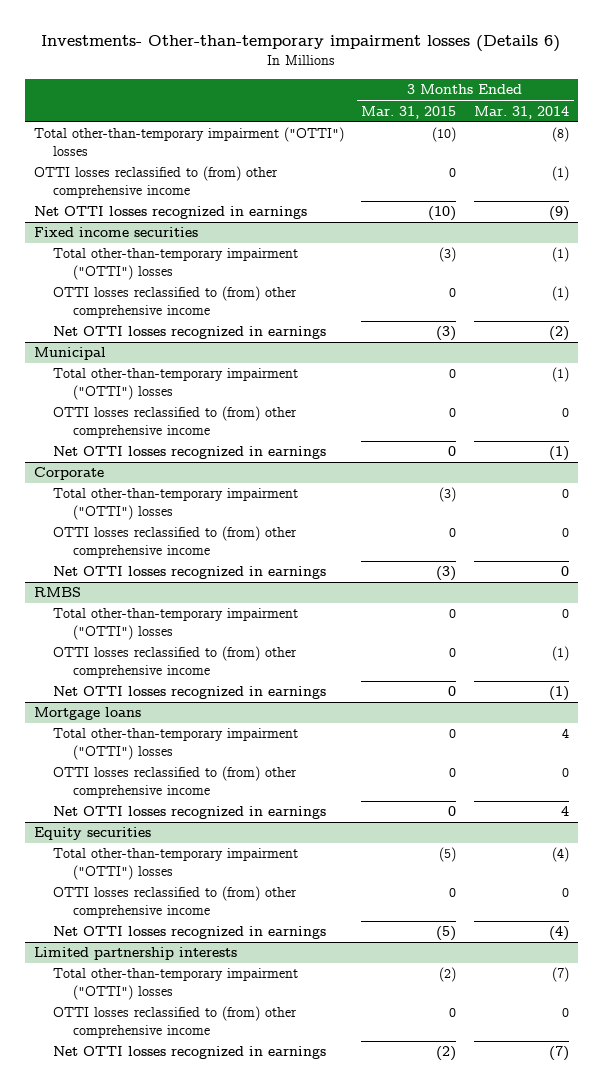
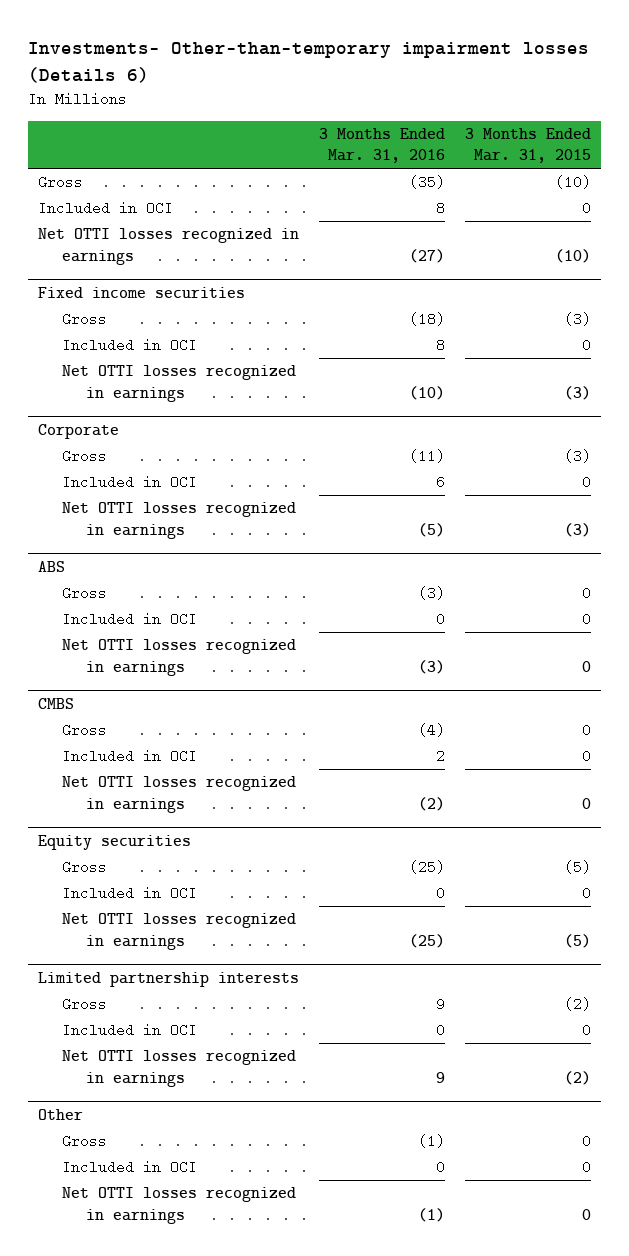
[474,105,570,119] Mar. 31, 2014 -> none
none -> [319,127,446,164] 3 Months Ended Mar. 31, 2016
[33,127,344,156] Total other-than-temporary impairment ("OTTI") losses -> [37,175,83,190] Gross
[33,166,278,198] OTTI losses reclassified to (from) other comprehensive income -> [37,201,173,216] Included in OCI
[53,248,299,280] Total other-than-temporary impairment ("OTTI") losses -> [62,312,108,327] Gross
[53,286,298,318] OTTI losses reclassified to (from) other comprehensive income -> [62,338,198,353] Included in OCI
[33,347,106,361] Municipal -> none
[53,368,299,400] Total other-than-temporary impairment ("OTTI") losses -> none
[53,406,298,438] OTTI losses reclassified to (from) other comprehensive income -> none
[53,446,327,460] Net OTTI losses recognized in earnings -> none
[53,488,299,520] Total other-than-temporary impairment ("OTTI") losses -> [62,449,108,464] Gross
[53,526,298,558] OTTI losses reclassified to (from) other comprehensive income -> [62,475,198,490] Included in OCI
[33,587,81,598] RMBS -> none
none -> [37,561,65,573] ABS
[53,608,299,640] Total other-than-temporary impairment ("OTTI") losses -> [62,586,108,601] Gross
[53,646,298,678] OTTI losses reclassified to (from) other comprehensive income -> [62,612,198,627] Included in OCI
[33,707,141,721] Mortgage loans -> none
none -> [37,698,74,710] CMBS
[53,728,299,760] Total other-than-temporary impairment ("OTTI") losses -> [62,723,108,738] Gross
[53,766,298,798] OTTI losses reclassified to (from) other comprehensive income -> [62,749,198,764] Included in OCI
[53,848,299,880] Total other-than-temporary impairment ("OTTI") losses -> [62,860,108,875] Gross
[53,886,298,918] OTTI losses reclassified to (from) other comprehensive income -> [62,886,198,901] Included in OCI
[53,968,299,1000] Total other-than-temporary impairment ("OTTI") losses -> [62,997,108,1012] Gross
[53,1006,298,1038] OTTI losses reclassified to (from) other comprehensive income -> [62,1023,198,1038] Included in OCI
none -> [37,1109,83,1121] Other
none -> [62,1134,108,1149] Gross
none -> [62,1160,198,1175] Included in OCI
none -> [62,1187,297,1224] Net OTTI losses recognized in earnings

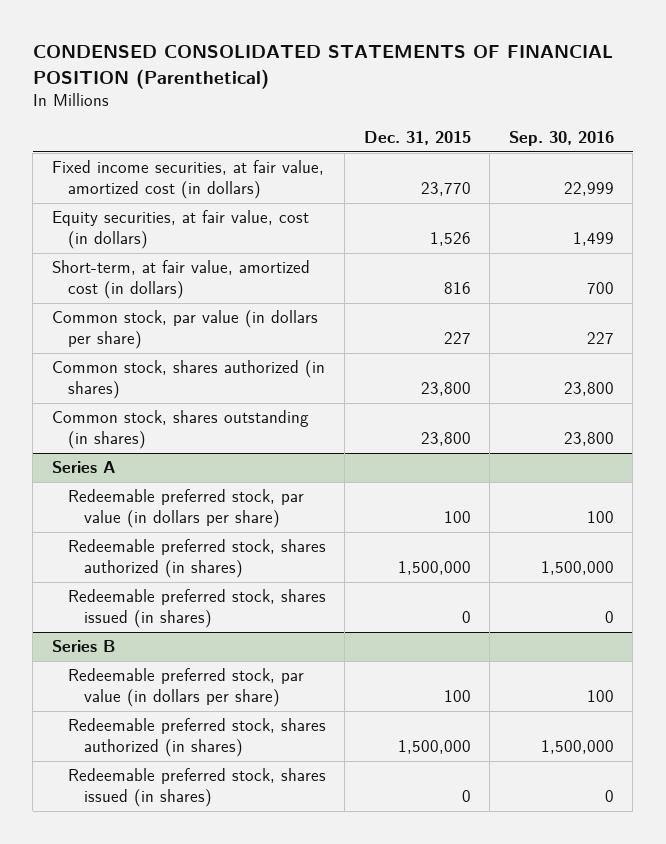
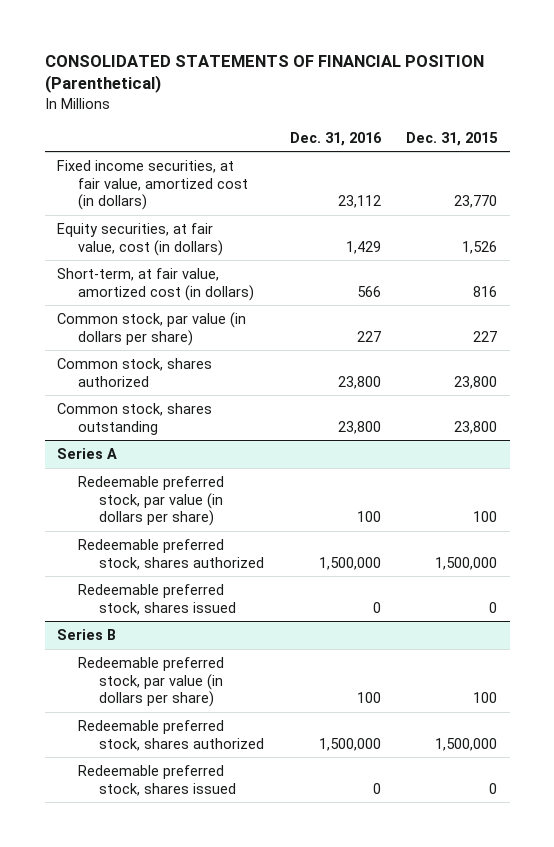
[32,45,613,89] CONDENSED CONSOLIDATED STATEMENTS OF FINANCIAL POSITION (Parenthetical) -> [44,55,484,94] CONSOLIDATED STATEMENTS OF FINANCIAL POSITION (Parenthetical)
[508,130,614,146] Sep. 30, 2016 -> none
none -> [289,131,382,146] Dec. 31, 2016
[51,360,325,400] Common stock, shares authorized (in shares) -> [57,358,213,387] Common stock, shares authorized
[51,410,309,450] Common stock, shares outstanding (in shares) -> [57,403,213,435] Common stock, shares outstanding
[67,539,326,579] Redeemable preferred stock, shares authorized (in shares) -> [78,539,265,570] Redeemable preferred stock, shares authorized
[67,589,326,629] Redeemable preferred stock, shares issued (in shares) -> [78,584,237,615] Redeemable preferred stock, shares issued
[67,718,326,758] Redeemable preferred stock, shares authorized (in shares) -> [78,720,265,751] Redeemable preferred stock, shares authorized
[67,768,326,808] Redeemable preferred stock, shares issued (in shares) -> [78,765,237,796] Redeemable preferred stock, shares issued

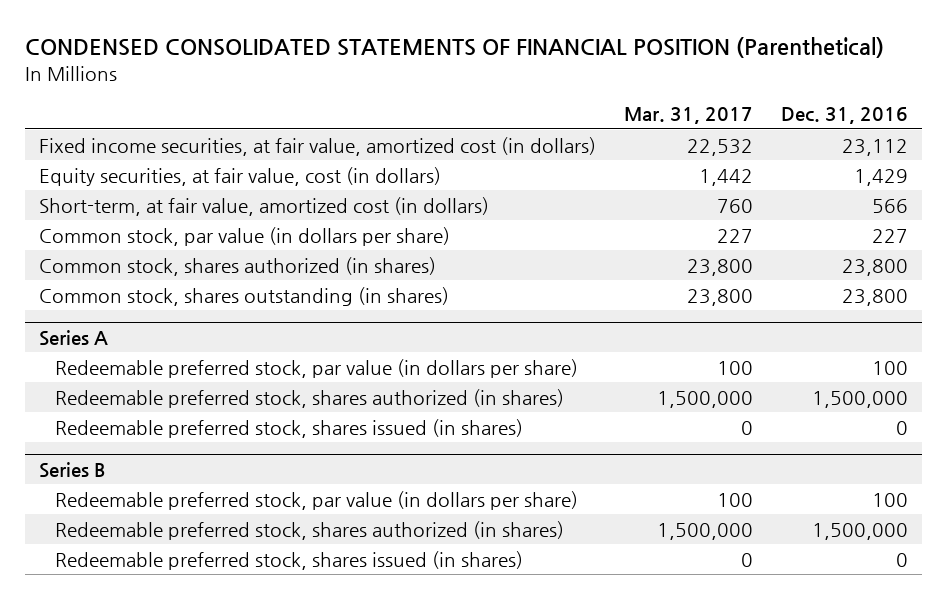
[44,55,484,94] CONSOLIDATED STATEMENTS OF FINANCIAL POSITION (Parenthetical) -> [25,37,885,59] CONDENSED CONSOLIDATED STATEMENTS OF FINANCIAL POSITION (Parenthetical)
[406,131,499,146] Dec. 31, 2015 -> none
none -> [623,106,753,124] Mar. 31, 2017
[57,358,213,387] Common stock, shares authorized -> [39,256,437,276] Common stock, shares authorized (in shares)
[57,403,213,435] Common stock, shares outstanding -> [39,286,450,306] Common stock, shares outstanding (in shares)
[78,539,265,570] Redeemable preferred stock, shares authorized -> [55,388,565,408] Redeemable preferred stock, shares authorized (in shares)
[78,584,237,615] Redeemable preferred stock, shares issued -> [55,418,524,438] Redeemable preferred stock, shares issued (in shares)
[78,720,265,751] Redeemable preferred stock, shares authorized -> [55,520,565,540] Redeemable preferred stock, shares authorized (in shares)
[78,765,237,796] Redeemable preferred stock, shares issued -> [55,550,524,570] Redeemable preferred stock, shares issued (in shares)

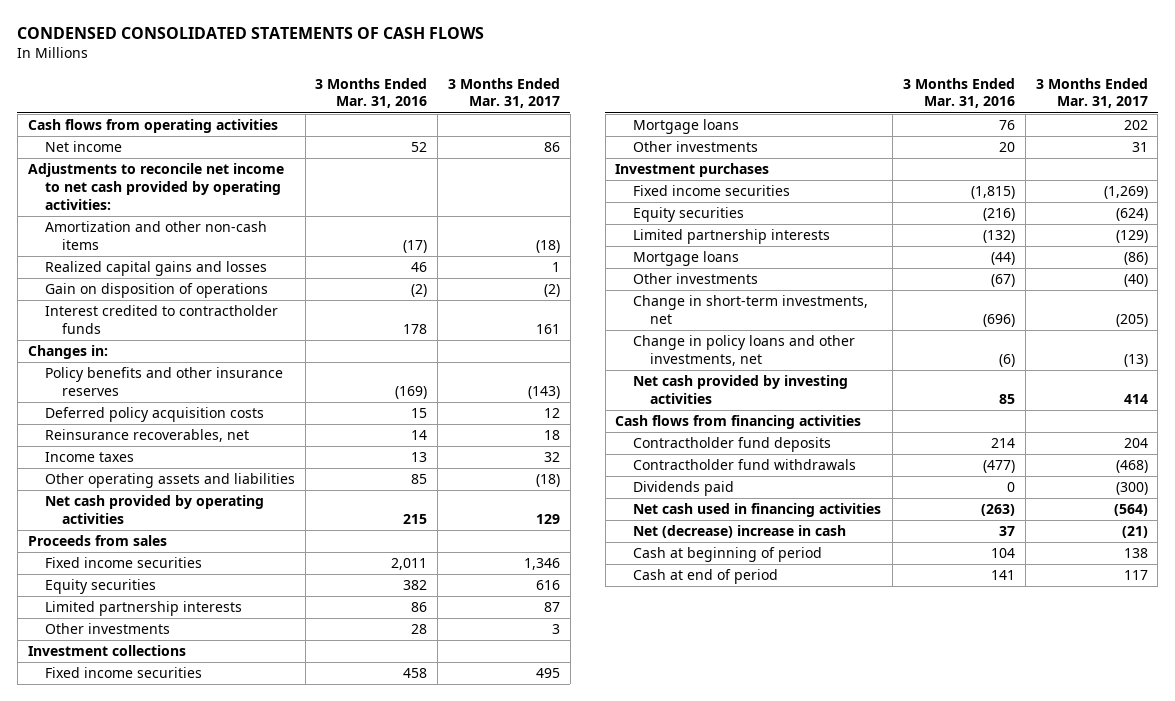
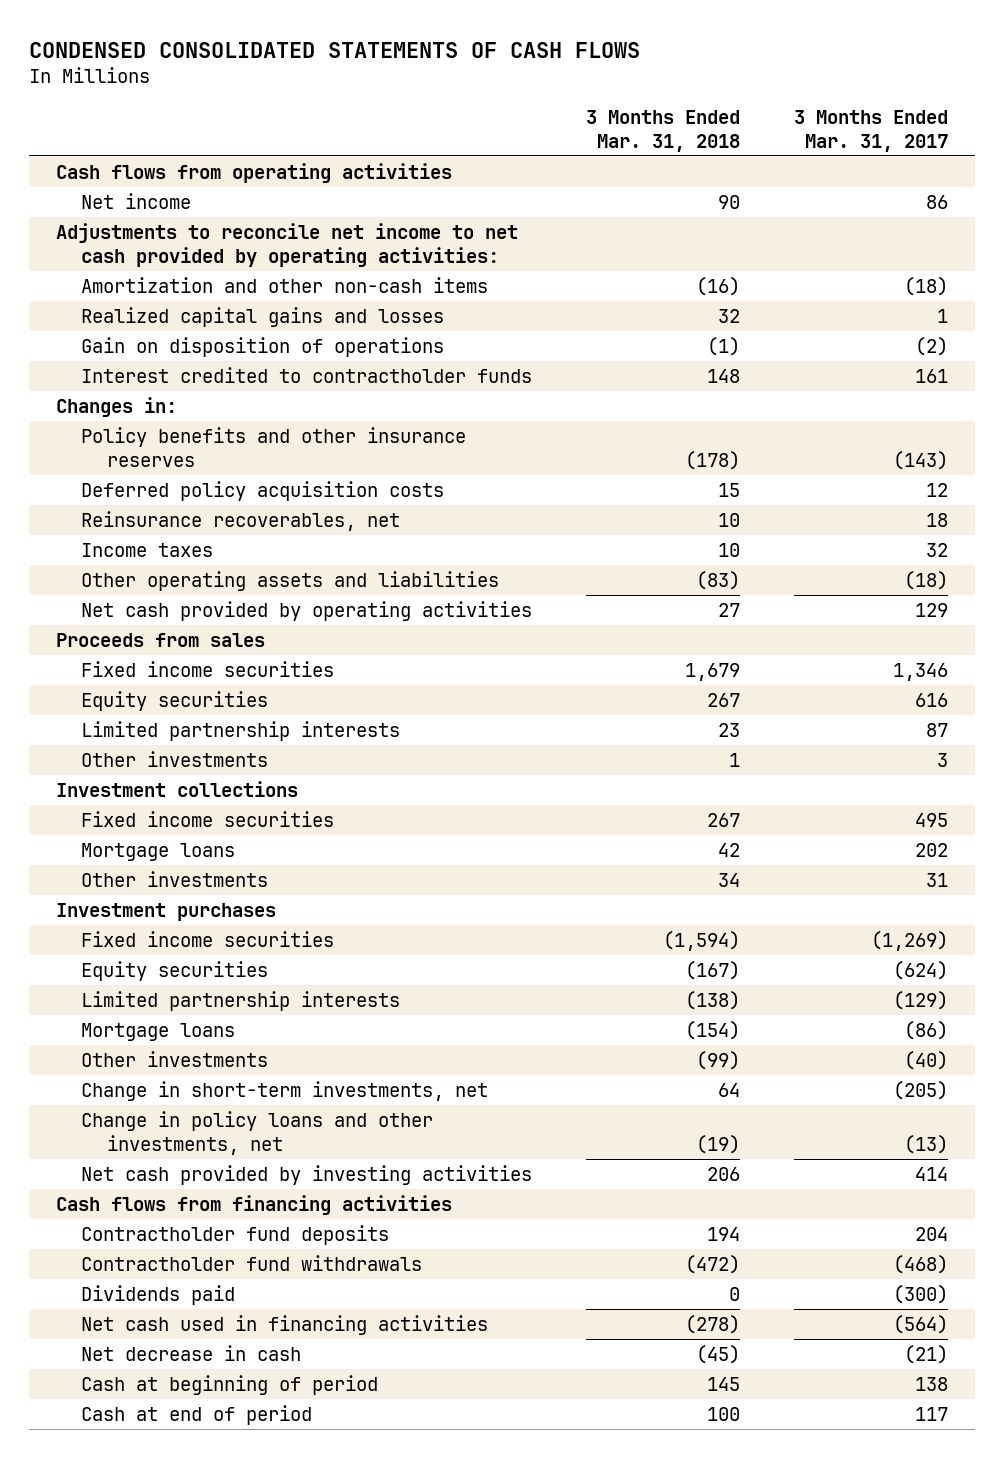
[315,77,428,109] 3 Months Ended Mar. 31, 2016 -> none
none -> [586,109,741,152] 3 Months Ended Mar. 31, 2018
[632,525,846,539] Net (decrease) increase in cash -> [81,1344,302,1361] Net decrease in cash

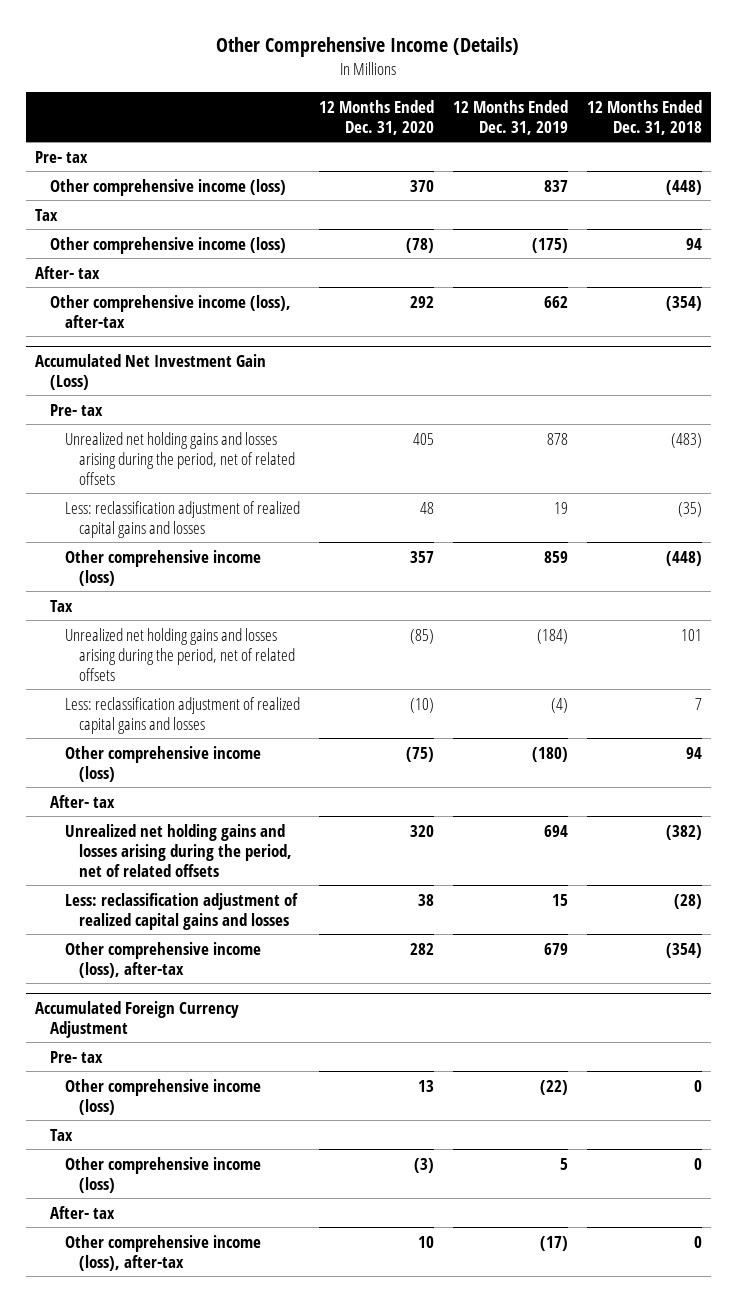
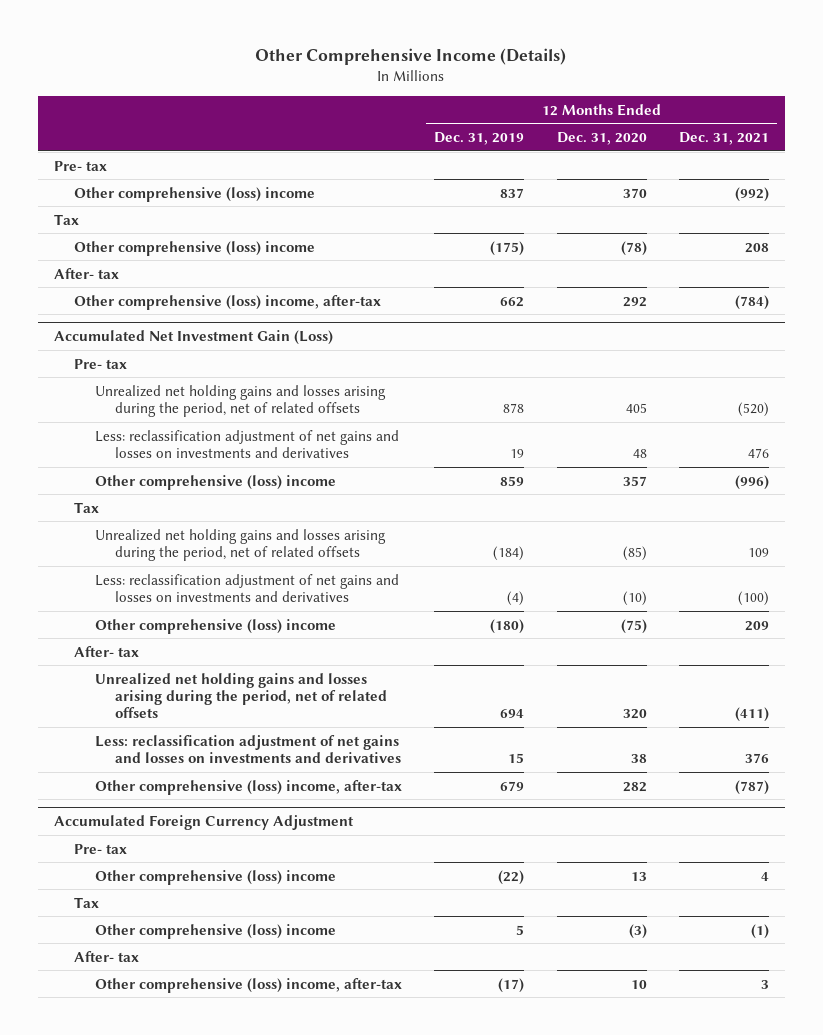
[586,99,702,135] 12 Months Ended Dec. 31, 2018 -> none
none -> [679,131,770,145] Dec. 31, 2021
[50,178,287,196] Other comprehensive income (loss) -> [74,186,316,202] Other comprehensive (loss) income
[50,236,287,254] Other comprehensive income (loss) -> [74,240,316,256] Other comprehensive (loss) income
[50,294,292,328] Other comprehensive income (loss), after-tax -> [74,294,382,310] Other comprehensive (loss) income, after-tax
[64,500,300,538] Less: reclassification adjustment of realized capital gains and losses -> [94,429,399,458] Less: reclassification adjustment of net gains and losses on investments and derivatives
[64,549,261,586] Other comprehensive income (loss) -> [94,474,336,490] Other comprehensive (loss) income
[64,696,300,734] Less: reclassification adjustment of realized capital gains and losses -> [94,573,399,602] Less: reclassification adjustment of net gains and losses on investments and derivatives
[64,745,261,782] Other comprehensive income (loss) -> [94,618,336,634] Other comprehensive (loss) income
[64,892,298,930] Less: reclassification adjustment of realized capital gains and losses -> [94,734,402,763] Less: reclassification adjustment of net gains and losses on investments and derivatives
[64,941,261,978] Other comprehensive income (loss), after-tax -> [94,779,402,795] Other comprehensive (loss) income, after-tax
[64,1078,261,1115] Other comprehensive income (loss) -> [94,869,336,885] Other comprehensive (loss) income
[64,1156,261,1193] Other comprehensive income (loss) -> [94,923,336,939] Other comprehensive (loss) income
[64,1234,261,1271] Other comprehensive income (loss), after-tax -> [94,977,402,993] Other comprehensive (loss) income, after-tax

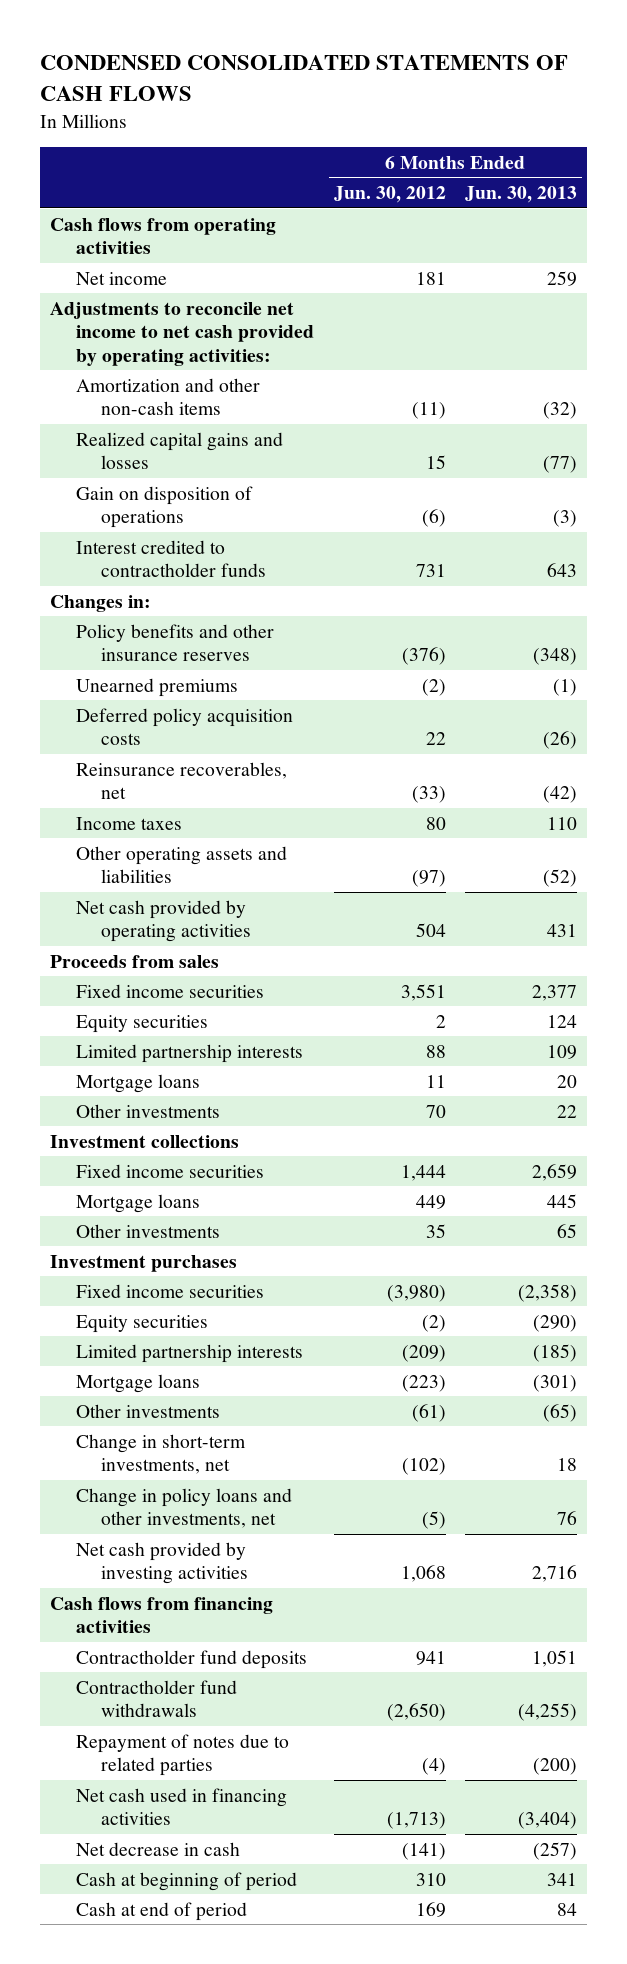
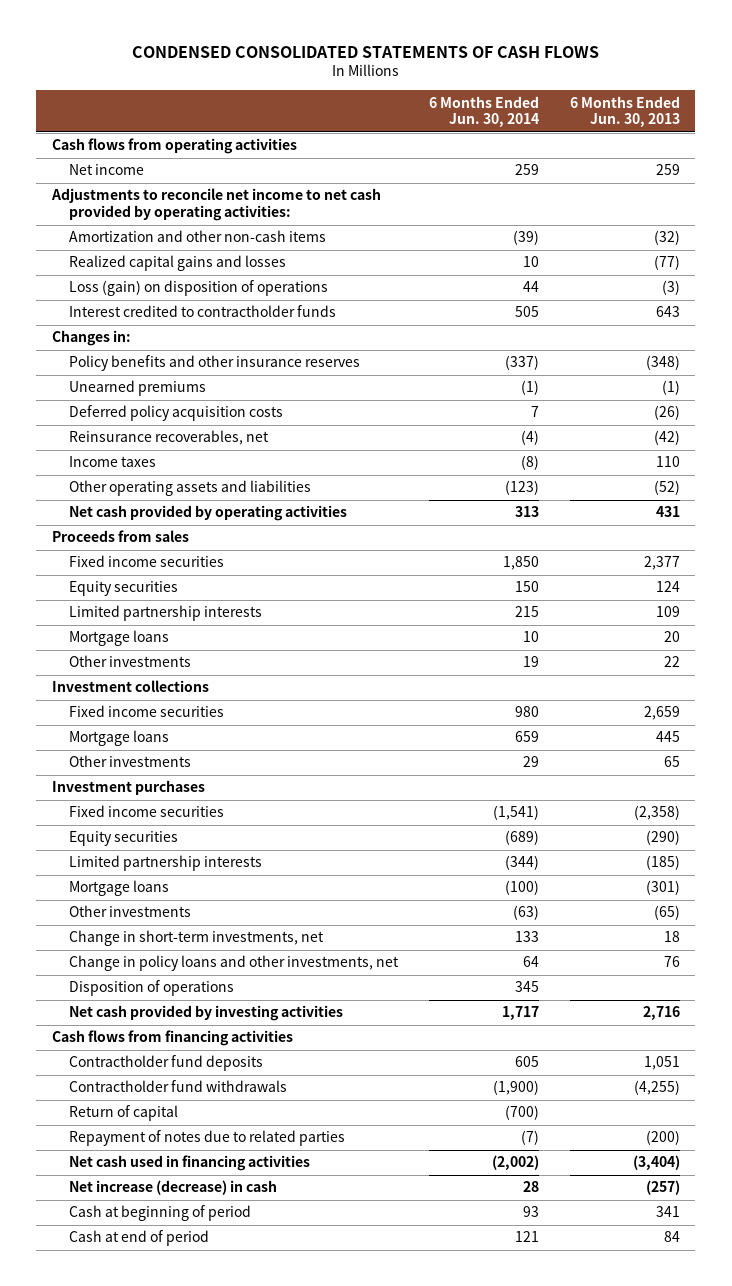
[333,186,446,204] Jun. 30, 2012 -> none
none -> [429,95,540,128] 6 Months Ended Jun. 30, 2014
[75,485,253,529] Gain on disposition of operations -> [69,280,329,297] Loss (gain) on disposition of operations
none -> [69,980,235,997] Disposition of operations
none -> [69,1105,179,1122] Return of capital
[75,1841,240,1856] Net decrease in cash -> [69,1180,278,1196] Net increase (decrease) in cash

